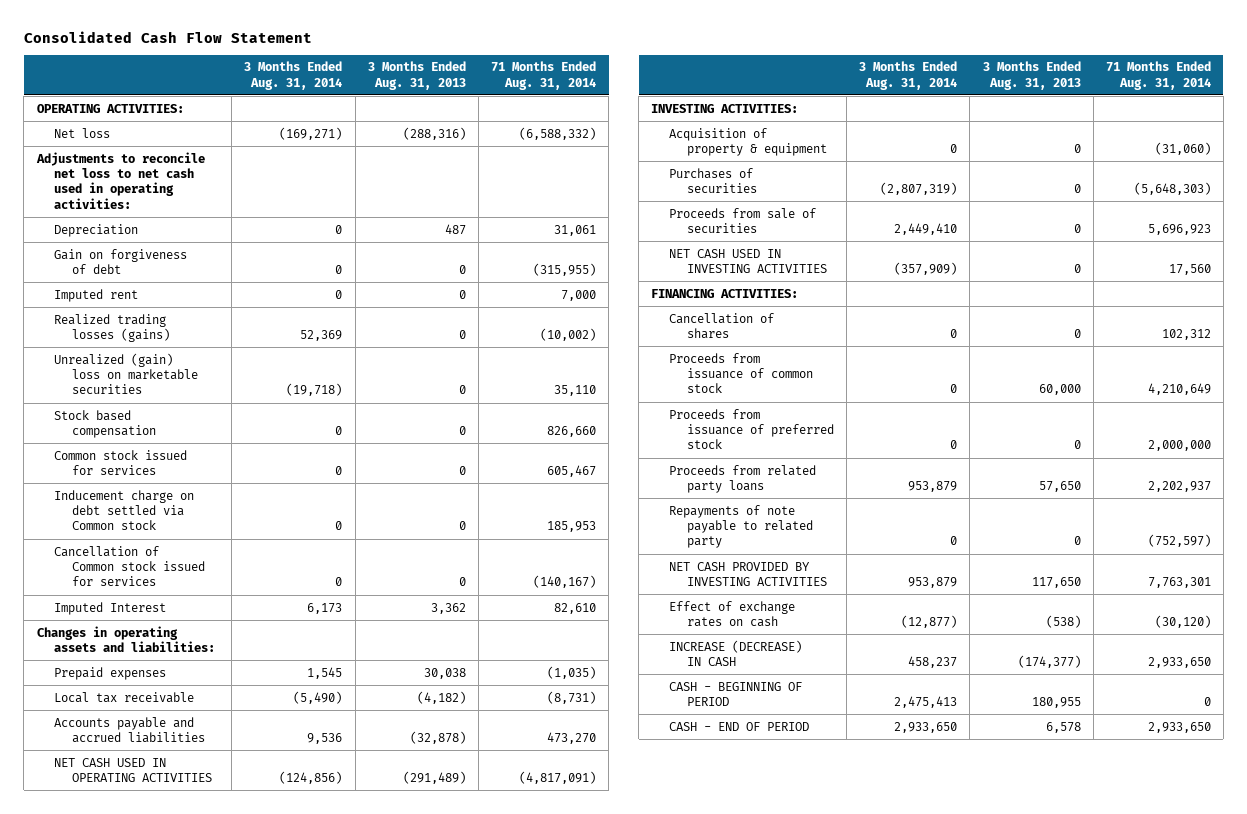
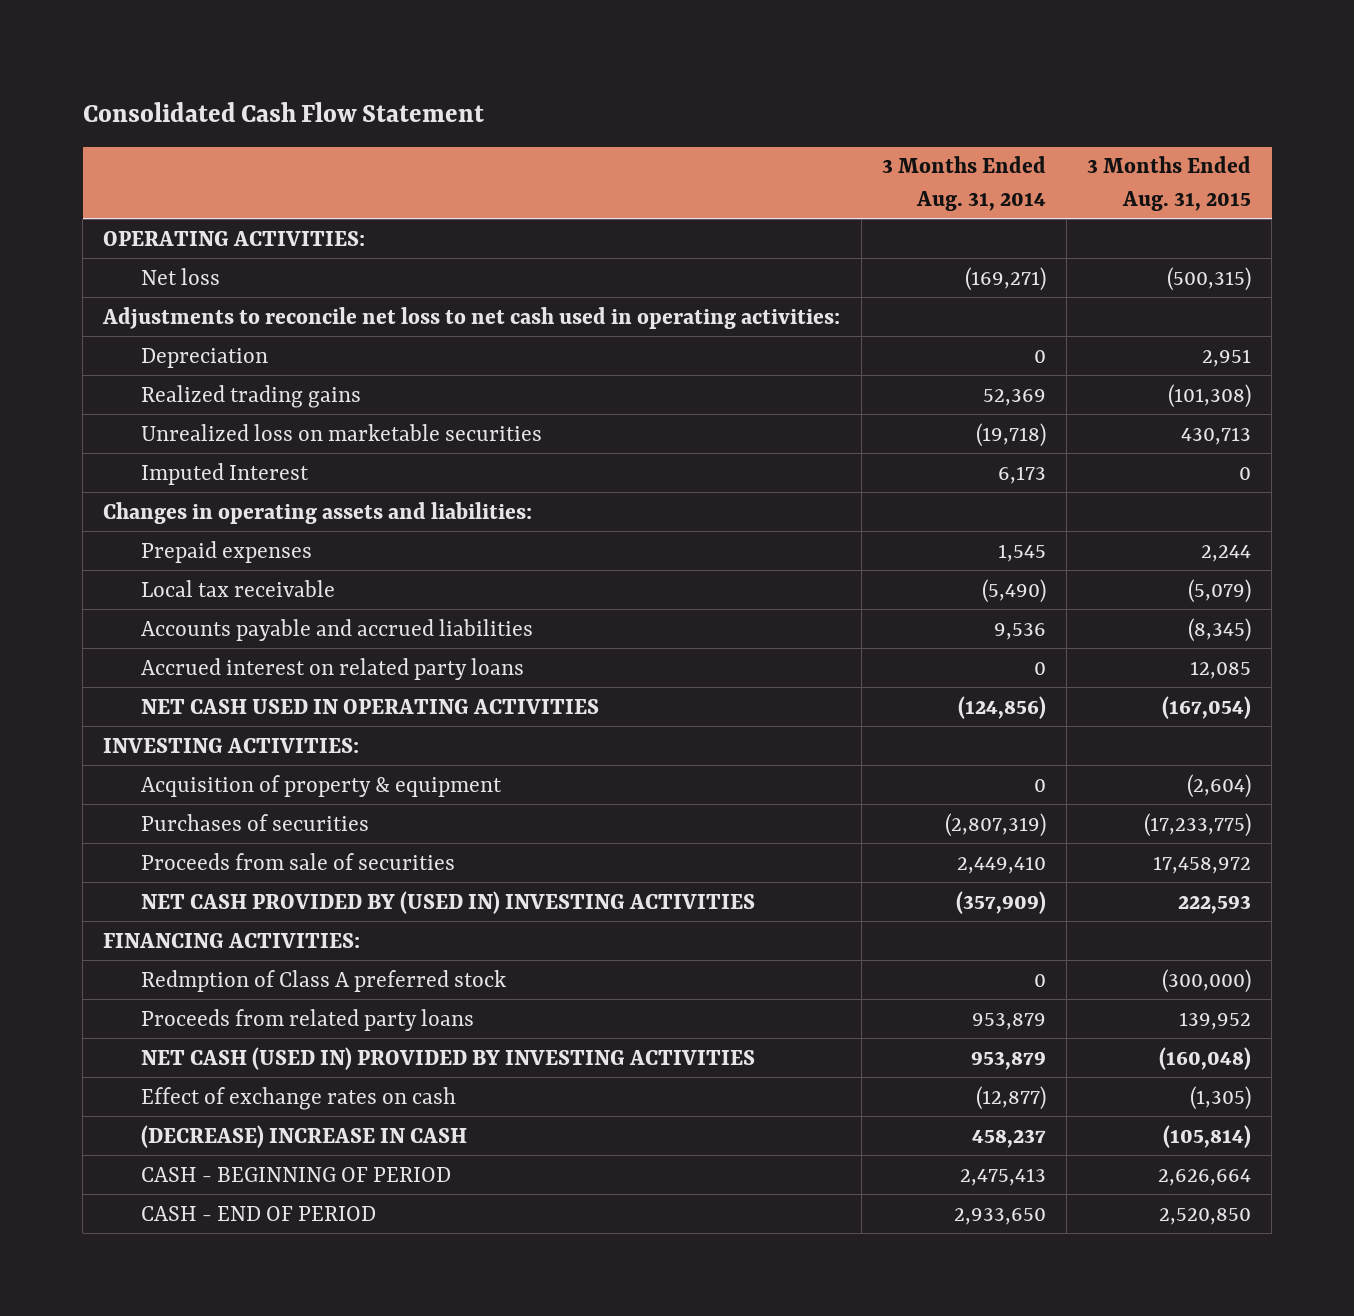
[367,61,466,90] 3 Months Ended Aug. 31, 2013 -> none
[491,61,597,90] 71 Months Ended Aug. 31, 2014 -> none
none -> [1087,156,1252,211] 3 Months Ended Aug. 31, 2015
[54,248,188,274] Gain on forgiveness of debt -> none
[54,288,139,302] Imputed rent -> none
[54,409,157,438] Stock based compensation -> none
[54,449,188,475] Common stock issued for services -> none
[54,489,195,531] Inducement charge on debt settled via Common stock -> none
[54,545,206,587] Cancellation of Common stock issued for services -> none
[54,313,171,342] Realized trading losses (gains) -> [141,384,362,408] Realized trading gains
[54,352,199,395] Unrealized (gain) loss on marketable securities -> [141,423,543,441] Unrealized loss on marketable securities
none -> [141,657,525,680] Accrued interest on related party loans
[669,248,827,273] NET CASH USED IN INVESTING ACTIVITIES -> [141,890,756,914] NET CASH PROVIDED BY (USED IN) INVESTING ACTIVITIES
[669,312,775,339] Cancellation of shares -> none
[669,352,813,394] Proceeds from issuance of common stock -> none
[669,408,834,450] Proceeds from issuance of preferred stock -> none
none -> [141,969,507,992] Redmption of Class A preferred stock
[669,504,813,549] Repayments of note payable to related party -> none
[669,561,827,586] NET CASH PROVIDED BY INVESTING ACTIVITIES -> [141,1046,756,1070] NET CASH (USED IN) PROVIDED BY INVESTING ACTIVITIES
[669,639,803,666] INCREASE (DECREASE) IN CASH -> [141,1124,468,1148] (DECREASE) INCREASE IN CASH

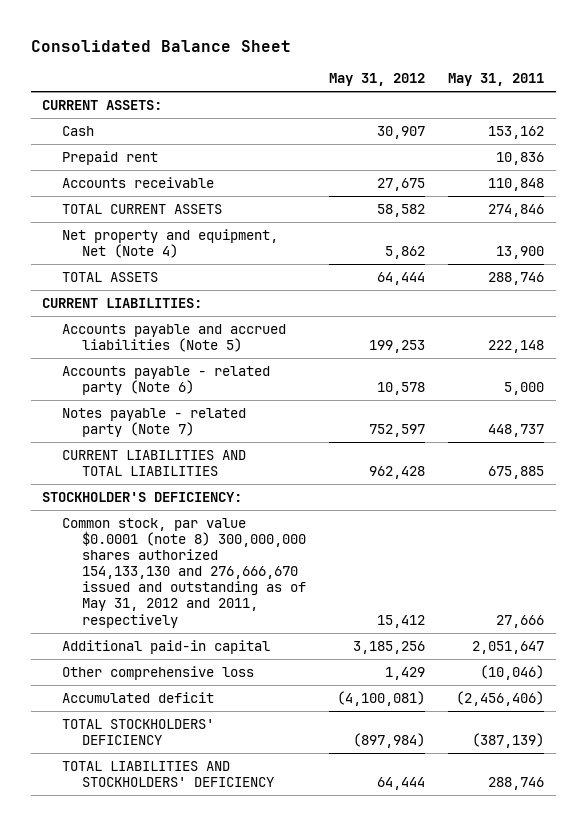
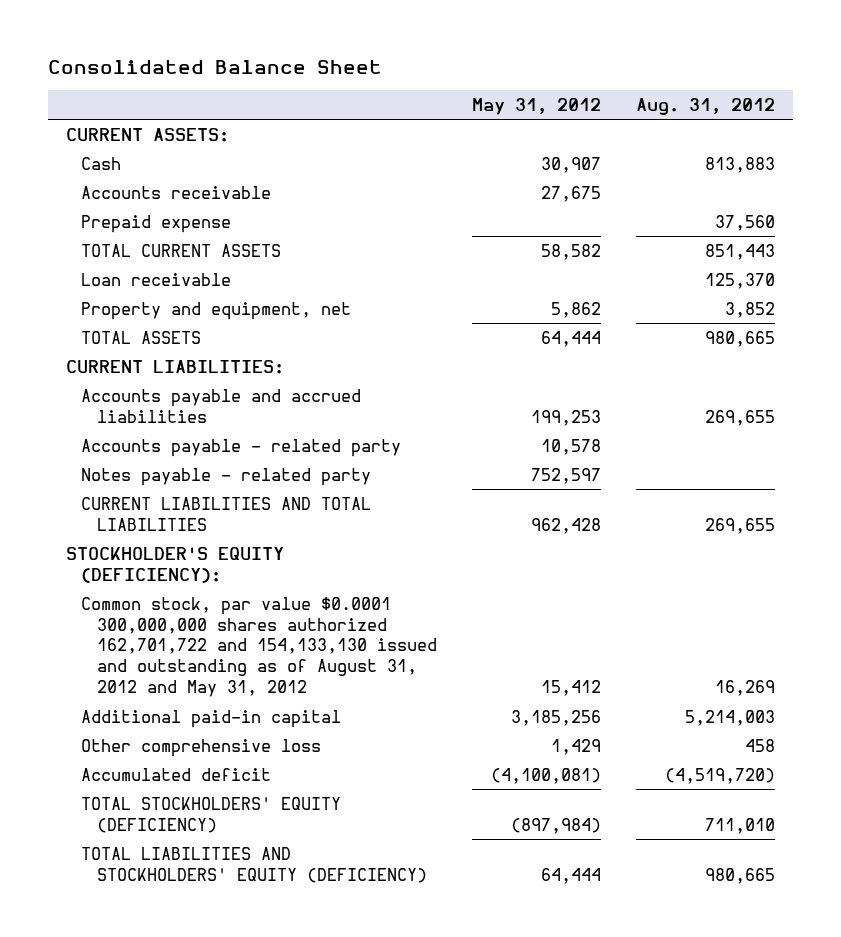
[448,73,545,87] May 31, 2011 -> none
none -> [636,97,776,115] Aug. 31, 2012
[61,151,158,166] Prepaid rent -> none
none -> [81,214,232,233] Prepaid expense
none -> [81,272,232,286] Loan receivable
[61,229,278,259] Net property and equipment, Net (Note 4) -> [81,301,352,320] Property and equipment, net
[61,324,286,353] Accounts payable and accrued liabilities (Note 5) -> [81,388,362,423] Accounts payable and accrued liabilities
[61,366,270,396] Accounts payable - related party (Note 6) -> [81,438,402,457] Accounts payable - related party
[61,408,246,438] Notes payable - related party (Note 7) -> [81,467,372,486] Notes payable - related party
[42,492,243,503] STOCKHOLDER'S DEFICIENCY: -> [66,546,285,583] STOCKHOLDER'S EQUITY (DEFICIENCY):
[61,518,306,628] Common stock, par value $0.0001 (note 8) 300,000,000 shares authorized 154,133,130 and 276,666,670 issued and outstanding as of May 31, 2012 and 2011, respectively -> [81,596,437,698] Common stock, par value $0.0001 300,000,000 shares authorized 162,701,722 and 154,133,130 issued and outstanding as of August 31, 2012 and May 31, 2012
[61,719,214,746] TOTAL STOCKHOLDERS' DEFICIENCY -> [81,796,342,833] TOTAL STOCKHOLDERS' EQUITY (DEFICIENCY)
[61,761,274,788] TOTAL LIABILITIES AND STOCKHOLDERS' DEFICIENCY -> [81,846,427,883] TOTAL LIABILITIES AND STOCKHOLDERS' EQUITY (DEFICIENCY)

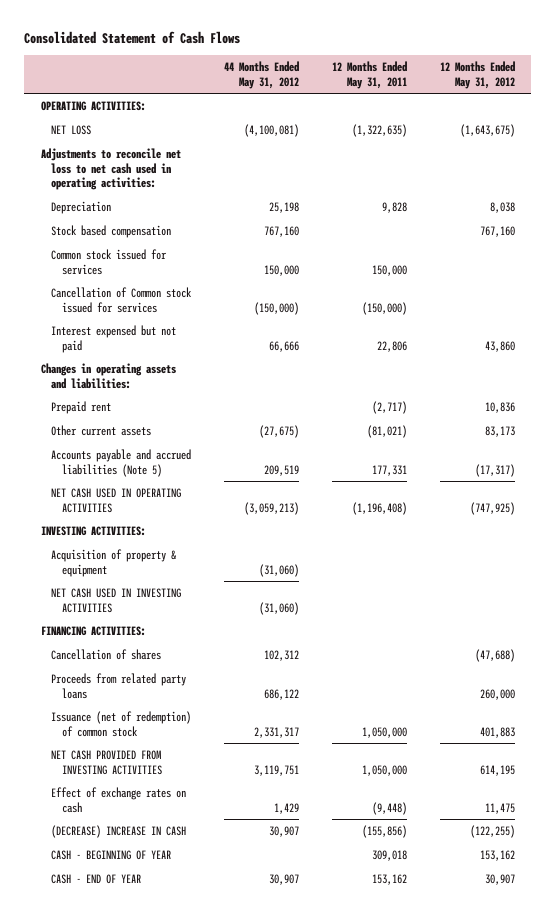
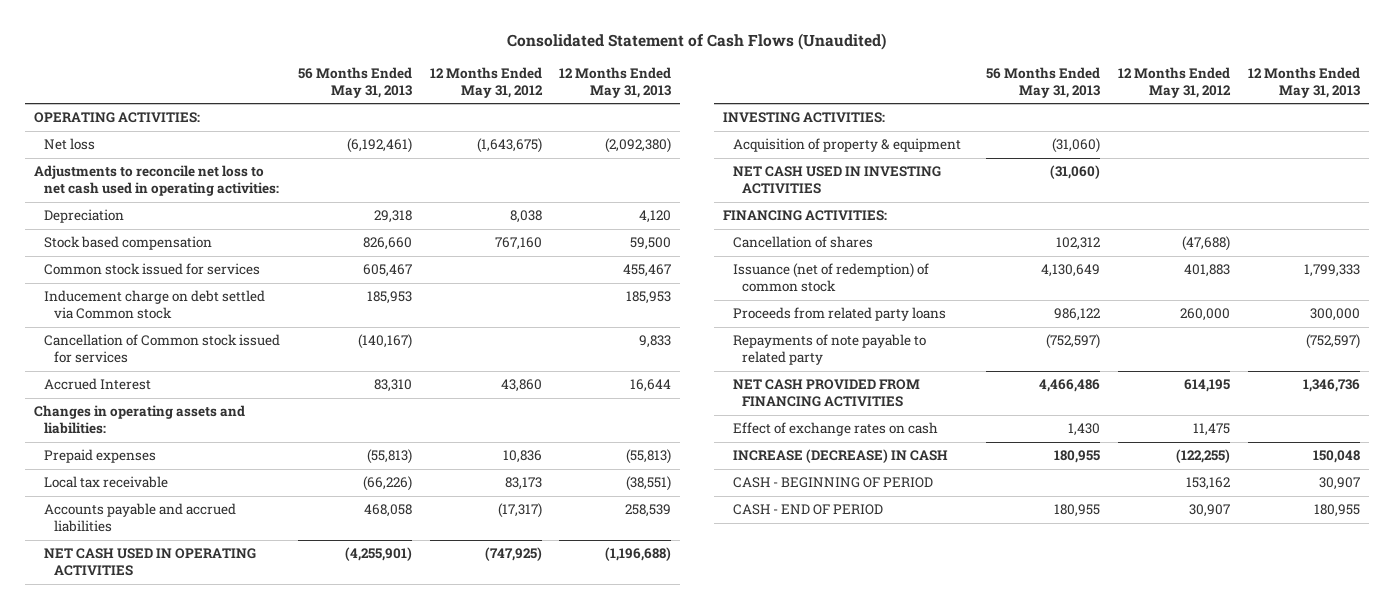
[24,31,241,45] Consolidated Statement of Cash Flows -> [506,33,886,51] Consolidated Statement of Cash Flows (Unaudited)
[224,61,300,89] 44 Months Ended May 31, 2012 -> none
[331,61,407,89] 12 Months Ended May 31, 2011 -> none
none -> [297,66,412,98] 56 Months Ended May 31, 2013
none -> [559,66,672,98] 12 Months Ended May 31, 2013
[51,125,92,136] NET LOSS -> [44,138,96,151] Net loss
none -> [44,290,266,320] Inducement charge on debt settled via Common stock
[51,325,177,353] Interest expensed but not paid -> [44,378,152,391] Accrued Interest
[51,401,112,415] Prepaid rent -> [44,449,157,464] Prepaid expenses
[51,425,152,437] Other current assets -> [44,476,169,489] Local tax receivable
[51,449,192,477] Accounts payable and accrued liabilities (Note 5) -> [44,503,237,533] Accounts payable and accrued liabilities
[51,673,187,699] Proceeds from related party loans -> [732,307,946,322] Proceeds from related party loans
none -> [732,334,926,366] Repayments of note payable to related party
[51,750,162,775] NET CASH PROVIDED FROM INVESTING ACTIVITIES -> [732,379,920,408] NET CASH PROVIDED FROM FINANCING ACTIVITIES
[51,825,187,839] (DECREASE) INCREASE IN CASH -> [732,449,948,464] INCREASE (DECREASE) IN CASH
[51,850,172,861] CASH - BEGINNING OF YEAR -> [732,477,933,489] CASH - BEGINNING OF PERIOD
[51,874,142,885] CASH - END OF YEAR -> [732,504,883,516] CASH - END OF PERIOD

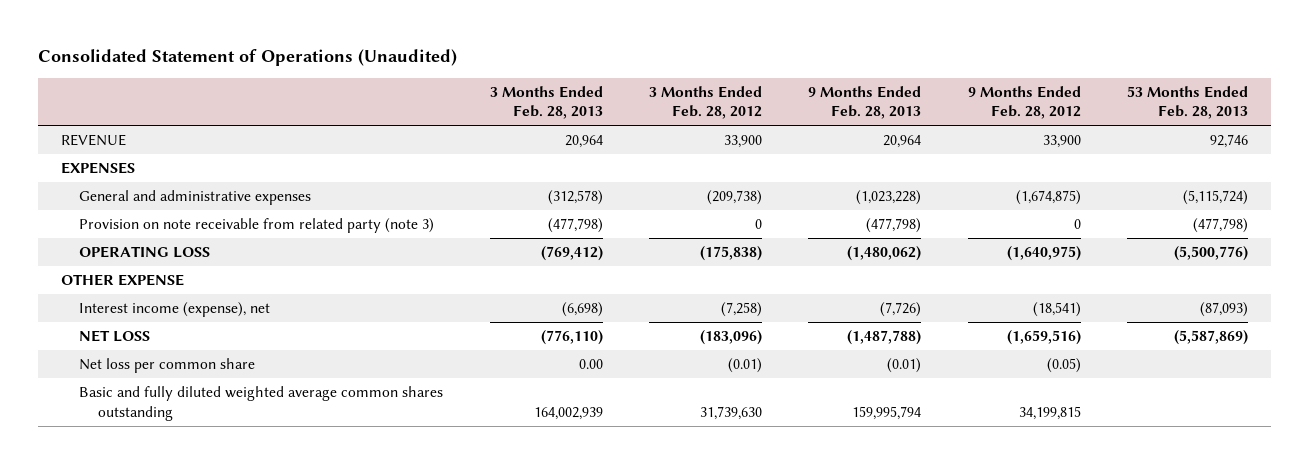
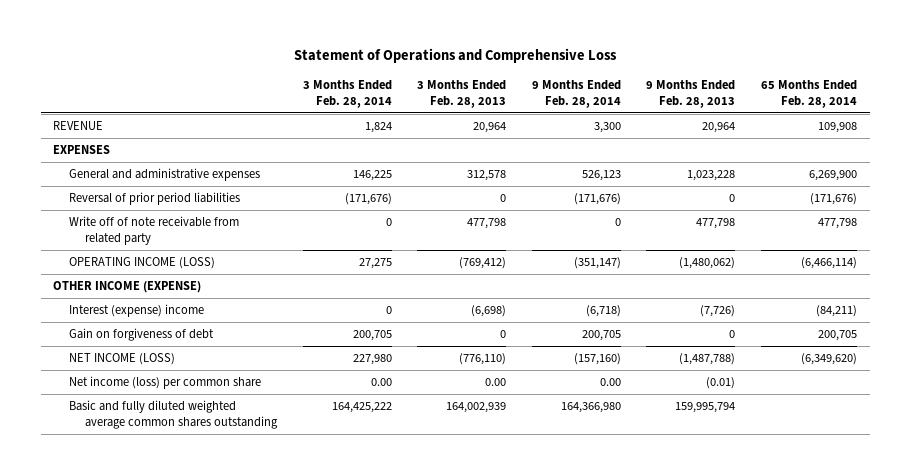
[38,49,458,67] Consolidated Statement of Operations (Unaudited) -> [294,48,618,64] Statement of Operations and Comprehensive Loss
[649,85,763,120] 3 Months Ended Feb. 28, 2012 -> none
[967,85,1081,120] 9 Months Ended Feb. 28, 2012 -> none
[1126,85,1248,120] 53 Months Ended Feb. 28, 2013 -> none
none -> [302,79,392,108] 3 Months Ended Feb. 28, 2014
none -> [531,79,621,108] 9 Months Ended Feb. 28, 2014
none -> [761,79,858,108] 65 Months Ended Feb. 28, 2014
[79,217,435,233] Provision on note receivable from related party (note 3) -> none
[547,189,603,205] (312,578) -> [467,169,507,181] 312,578
[856,189,922,205] (1,023,228) -> [687,169,736,181] 1,023,228
none -> [69,191,241,205] Reversal of prior period liabilities
none -> [69,215,240,246] Write off of note receivable from related party
[79,245,211,258] OPERATING LOSS -> [69,256,216,269] OPERATING INCOME (LOSS)
[61,273,185,286] OTHER EXPENSE -> [53,280,202,293] OTHER INCOME (EXPENSE)
[79,301,271,317] Interest income (expense), net -> [69,303,205,317] Interest (expense) income
none -> [69,327,215,341] Gain on forgiveness of debt
[79,329,151,342] NET LOSS -> [69,352,176,365] NET INCOME (LOSS)
[79,357,256,373] Net loss per common share -> [69,375,262,389] Net income (loss) per common share

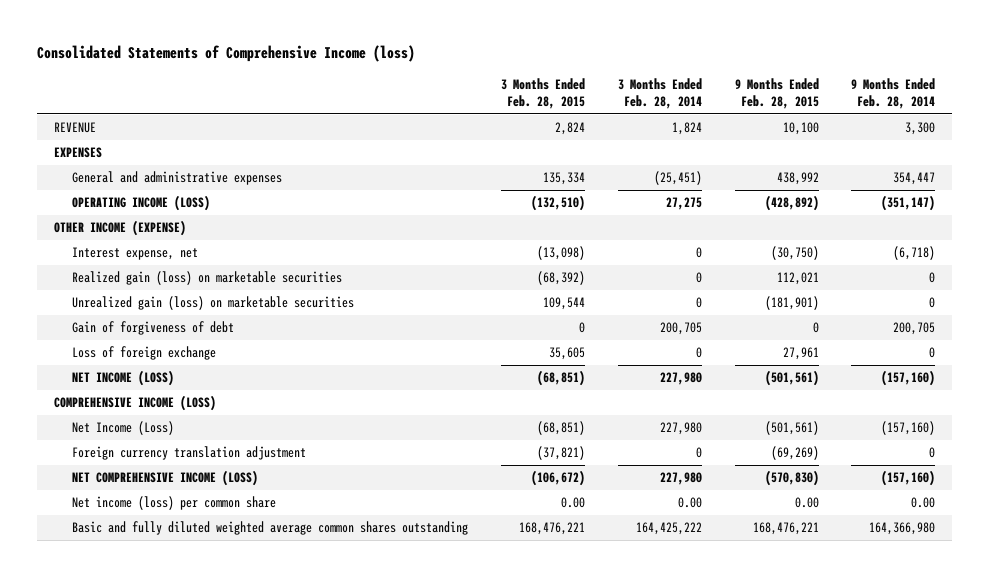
[294,48,618,64] Statement of Operations and Comprehensive Loss -> [37,45,416,63] Consolidated Statements of Comprehensive Income (loss)
[417,79,507,108] 3 Months Ended Feb. 28, 2013 -> none
[646,79,736,108] 9 Months Ended Feb. 28, 2013 -> none
[761,79,858,108] 65 Months Ended Feb. 28, 2014 -> none
none -> [500,78,585,109] 3 Months Ended Feb. 28, 2015
none -> [734,78,819,109] 9 Months Ended Feb. 28, 2015
[69,191,241,205] Reversal of prior period liabilities -> none
[69,215,240,246] Write off of note receivable from related party -> none
[352,169,392,181] 146,225 -> [653,171,702,186] (25,451)
[581,169,621,181] 526,123 -> [893,172,936,186] 354,447
[69,303,205,317] Interest (expense) income -> [72,247,199,261] Interest expense, net
none -> [72,271,343,286] Realized gain (loss) on marketable securities
none -> [72,296,355,311] Unrealized gain (loss) on marketable securities
[69,327,215,341] Gain on forgiveness of debt -> [72,321,235,336] Gain of forgiveness of debt
none -> [72,346,217,361] Loss of foreign exchange
none -> [53,395,216,412] COMPREHENSIVE INCOME (LOSS)
none -> [72,421,175,436] Net Income (Loss)
none -> [72,446,307,461] Foreign currency translation adjustment
none -> [72,470,259,487] NET COMPREHENSIVE INCOME (LOSS)

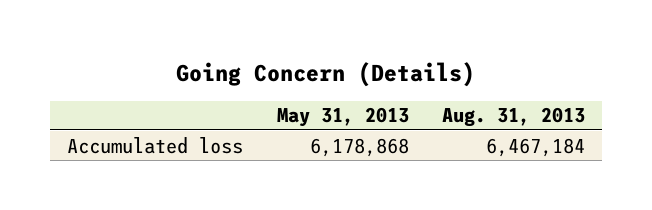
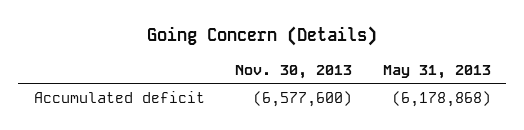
[442,107,586,128] Aug. 31, 2013 -> none
none -> [235,64,353,79] Nov. 30, 2013
[66,136,243,154] Accumulated loss -> [33,90,205,103] Accumulated deficit
[309,137,409,157] 6,178,868 -> [391,90,491,107] (6,178,868)

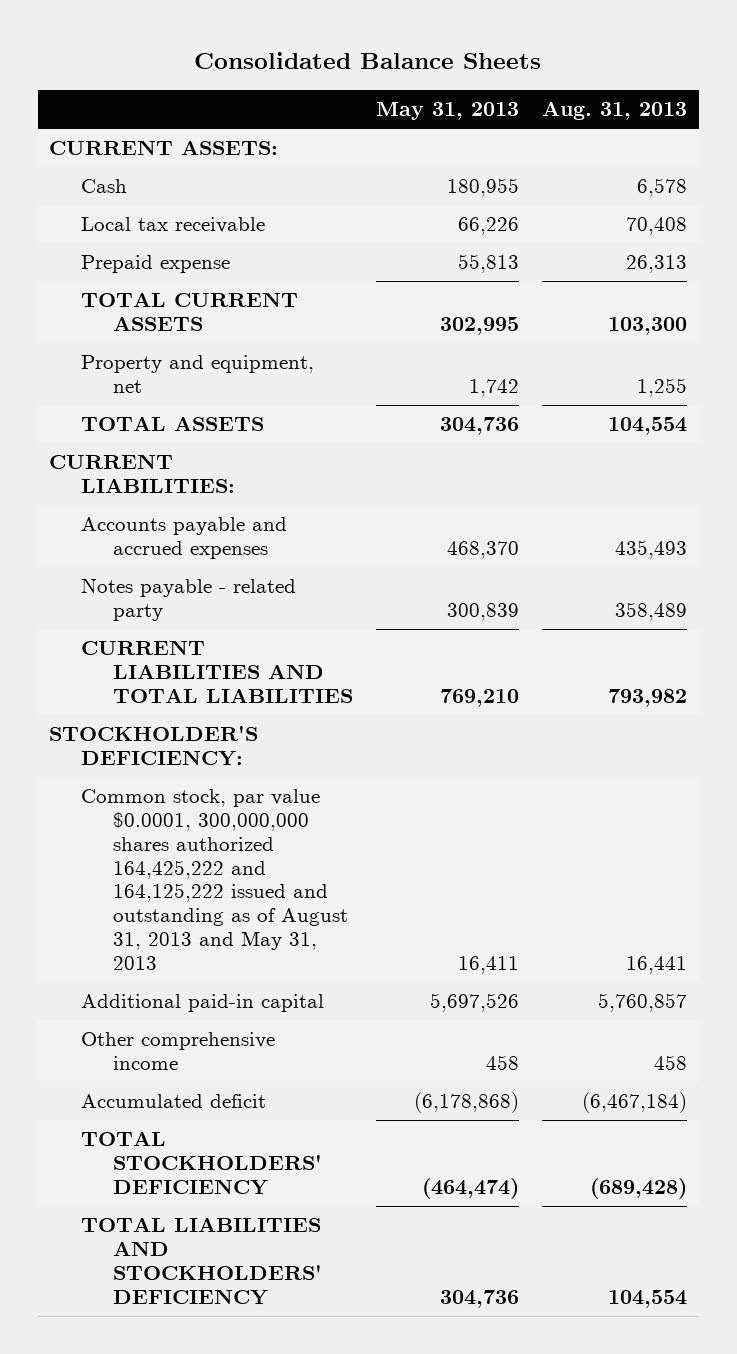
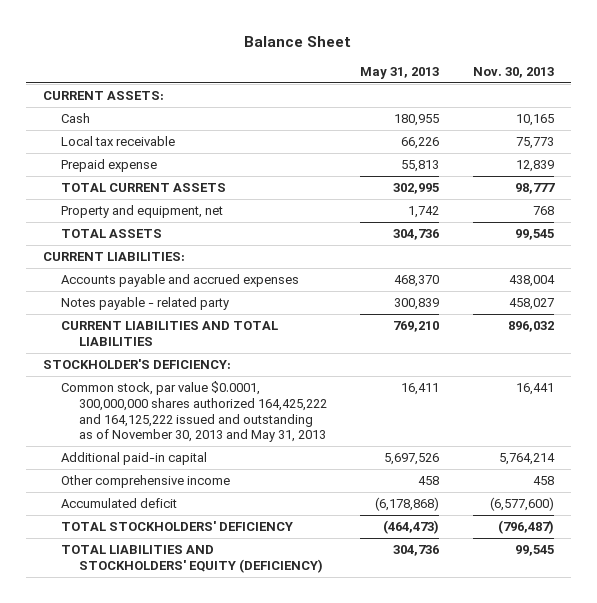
[194,52,542,70] Consolidated Balance Sheets -> [244,35,352,47] Balance Sheet
[542,100,688,120] Aug. 31, 2013 -> none
none -> [472,66,554,78] Nov. 30, 2013
[81,789,348,970] Common stock, par value $0.0001, 300,000,000 shares authorized 164,425,222 and 164,125,222 issued and outstanding as of August 31, 2013 and May 31, 2013 -> [60,381,327,443] Common stock, par value $0.0001, 300,000,000 shares authorized 164,425,222 and 164,125,222 issued and outstanding as of November 30, 2013 and May 31, 2013
[422,1177,520,1199] (464,474) -> [383,520,440,535] (464,473)
[81,1217,322,1305] TOTAL LIABILITIES AND STOCKHOLDERS' DEFICIENCY -> [60,545,323,573] TOTAL LIABILITIES AND STOCKHOLDERS' EQUITY (DEFICIENCY)

